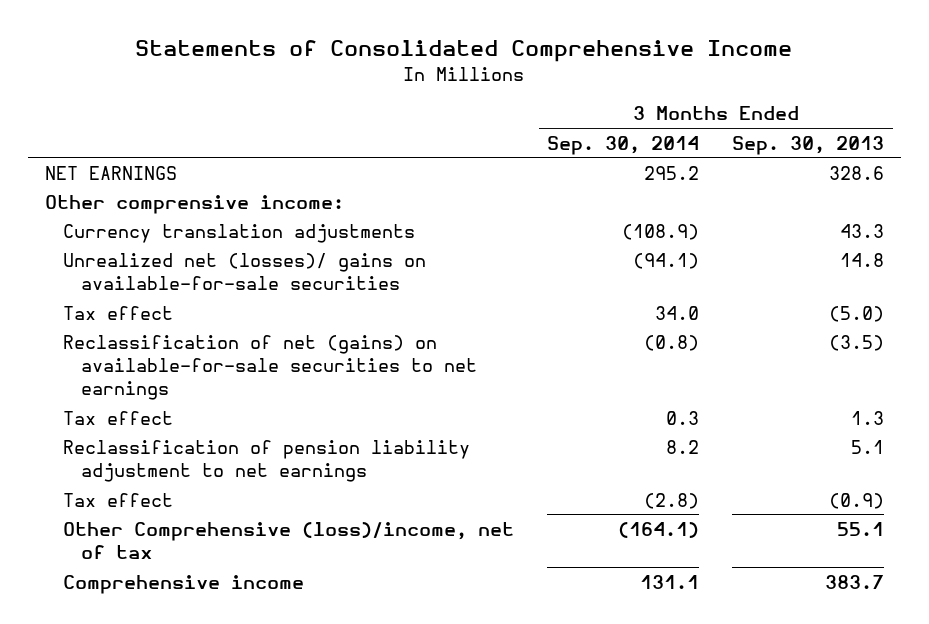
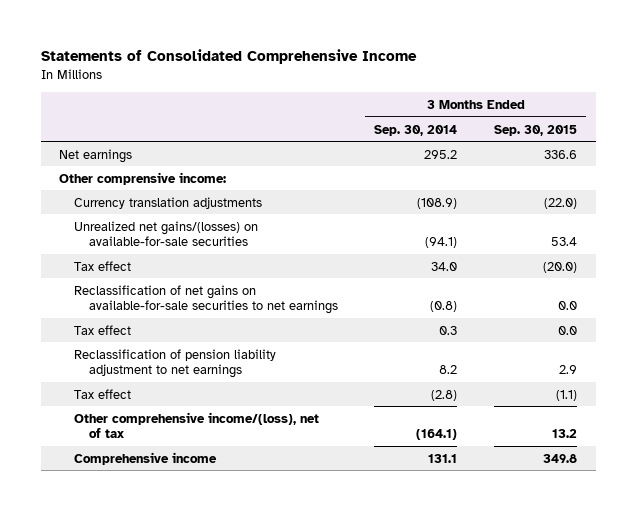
[732,135,885,155] Sep. 30, 2013 -> none
none -> [494,124,578,136] Sep. 30, 2015
[44,165,177,180] NET EARNINGS -> [59,148,133,163] Net earnings
[62,252,426,290] Unrealized net (losses)/ gains on available-for-sale securities -> [74,220,259,247] Unrealized net gains/(losses) on available-for-sale securities
[62,334,478,400] Reclassification of net (gains) on available-for-sale securities to net earnings -> [74,284,338,315] Reclassification of net gains on available-for-sale securities to net earnings
[62,521,514,559] Other Comprehensive (loss)/income, net of tax -> [74,411,320,439] Other comprehensive income/(loss), net of tax

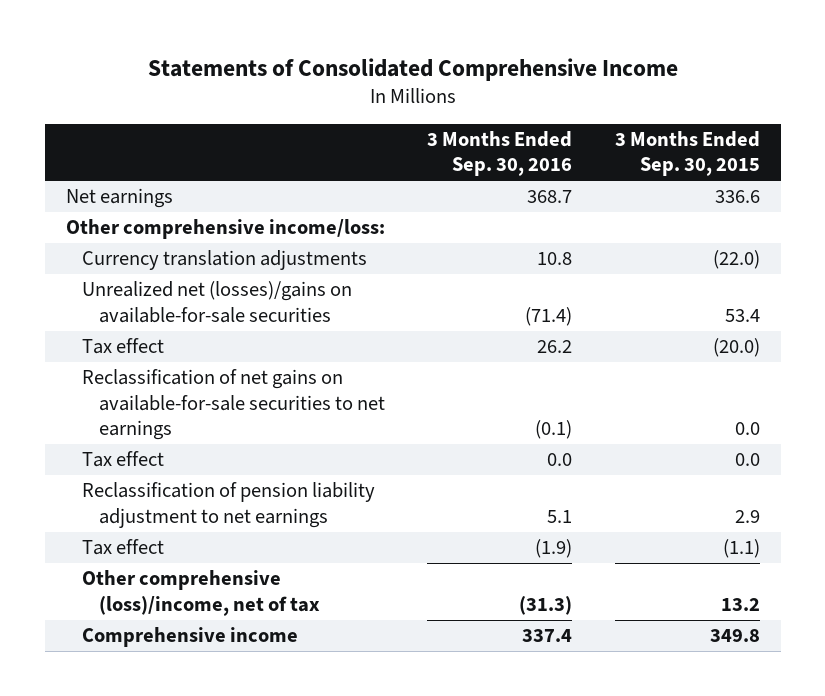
[374,124,458,136] Sep. 30, 2014 -> none
none -> [427,131,573,177] 3 Months Ended Sep. 30, 2016
[59,171,227,185] Other comprensive income: -> [65,219,385,240] Other comprehensive income/loss:
[74,220,259,247] Unrealized net gains/(losses) on available-for-sale securities -> [82,281,353,323] Unrealized net (losses)/gains on available-for-sale securities
[74,411,320,439] Other comprehensive income/(loss), net of tax -> [82,570,321,616] Other comprehensive (loss)/income, net of tax

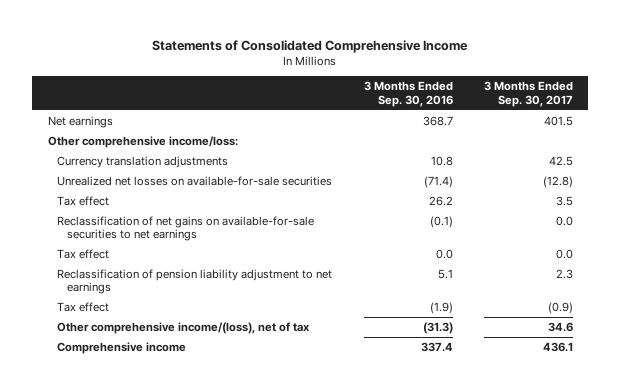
[614,131,760,177] 3 Months Ended Sep. 30, 2015 -> none
none -> [483,81,573,107] 3 Months Ended Sep. 30, 2017
[82,281,353,323] Unrealized net (losses)/gains on available-for-sale securities -> [57,175,333,186] Unrealized net losses on available-for-sale securities
[82,570,321,616] Other comprehensive (loss)/income, net of tax -> [57,321,311,334] Other comprehensive income/(loss), net of tax

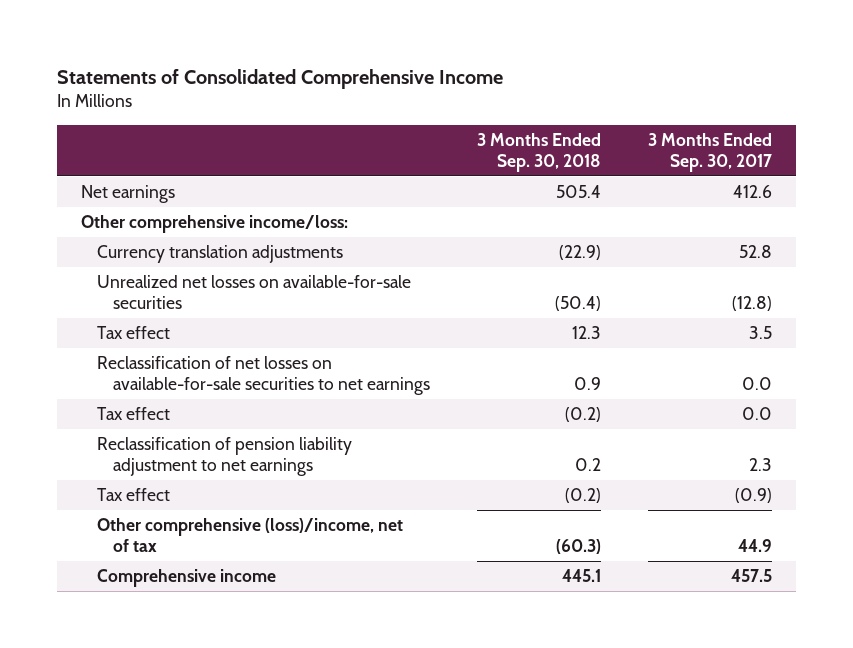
[363,81,453,107] 3 Months Ended Sep. 30, 2016 -> none
none -> [477,133,602,172] 3 Months Ended Sep. 30, 2018
[543,115,573,126] 401.5 -> [733,185,773,199] 412.6
[548,155,573,166] 42.5 -> [739,245,773,259] 52.8
[57,215,315,242] Reclassification of net gains on available-for-sale securities to net earnings -> [96,356,431,395] Reclassification of net losses on available-for-sale securities to net earnings
[57,321,311,334] Other comprehensive income/(loss), net of tax -> [96,518,403,552] Other comprehensive (loss)/income, net of tax
[547,321,573,332] 34.6 -> [738,538,773,552] 44.9
[542,341,573,352] 436.1 -> [731,569,773,583] 457.5

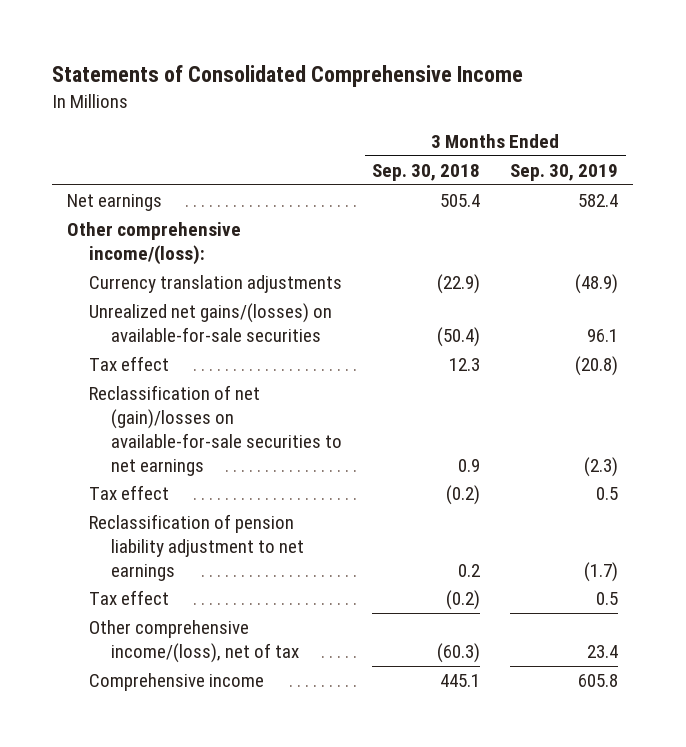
[648,133,773,172] 3 Months Ended Sep. 30, 2017 -> none
none -> [510,163,619,181] Sep. 30, 2019
[80,215,348,234] Other comprehensive income/loss: -> [67,222,242,265] Other comprehensive income/(loss):
[96,275,411,309] Unrealized net losses on available-for-sale securities -> [89,303,333,342] Unrealized net gains/(losses) on available-for-sale securities
[96,356,431,395] Reclassification of net losses on available-for-sale securities to net earnings -> [89,385,343,476] Reclassification of net (gain)/losses on available-for-sale securities to net earnings
[96,518,403,552] Other comprehensive (loss)/income, net of tax -> [89,620,300,663] Other comprehensive income/(loss), net of tax

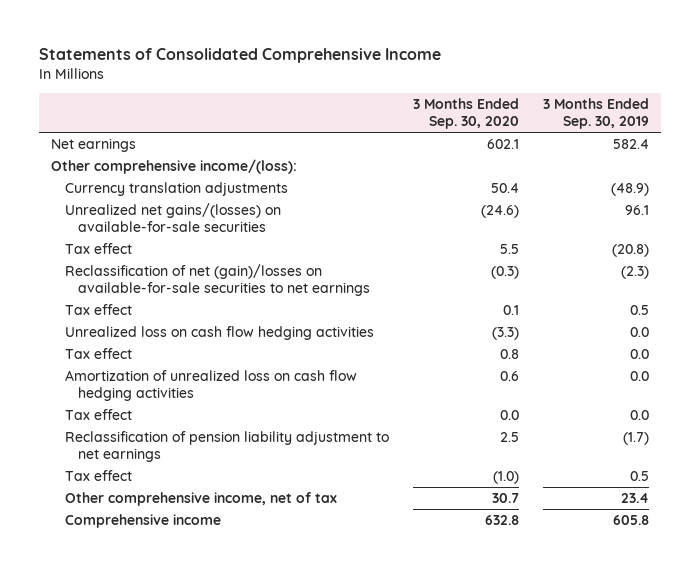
[372,163,481,181] Sep. 30, 2018 -> none
none -> [412,97,519,129] 3 Months Ended Sep. 30, 2020
none -> [64,325,374,340] Unrealized loss on cash flow hedging activities
none -> [64,347,132,359] Tax effect
none -> [64,369,357,402] Amortization of unrealized loss on cash flow hedging activities
none -> [64,408,132,420] Tax effect
[89,620,300,663] Other comprehensive income/(loss), net of tax -> [64,491,337,506] Other comprehensive income, net of tax

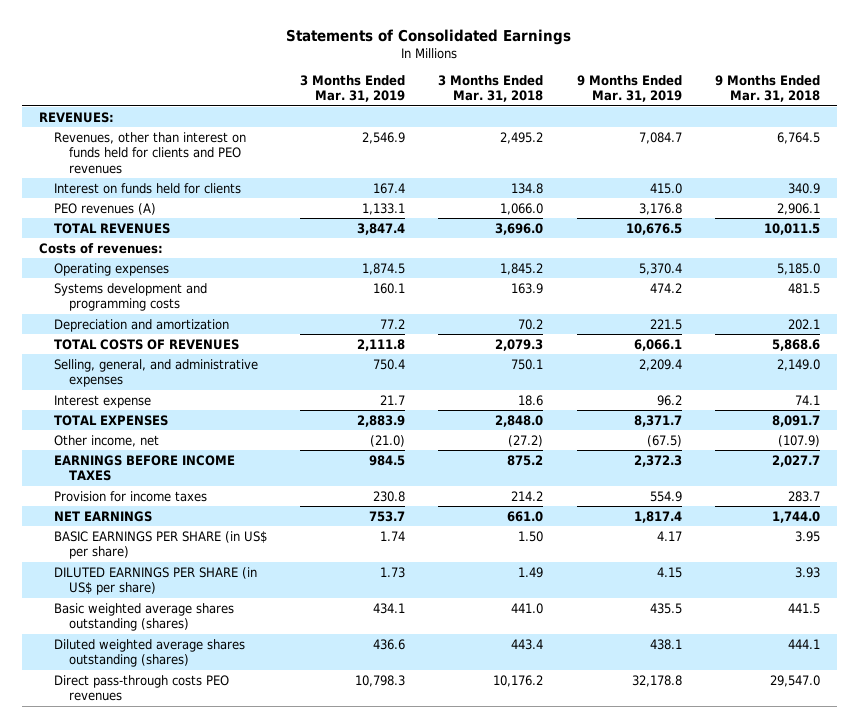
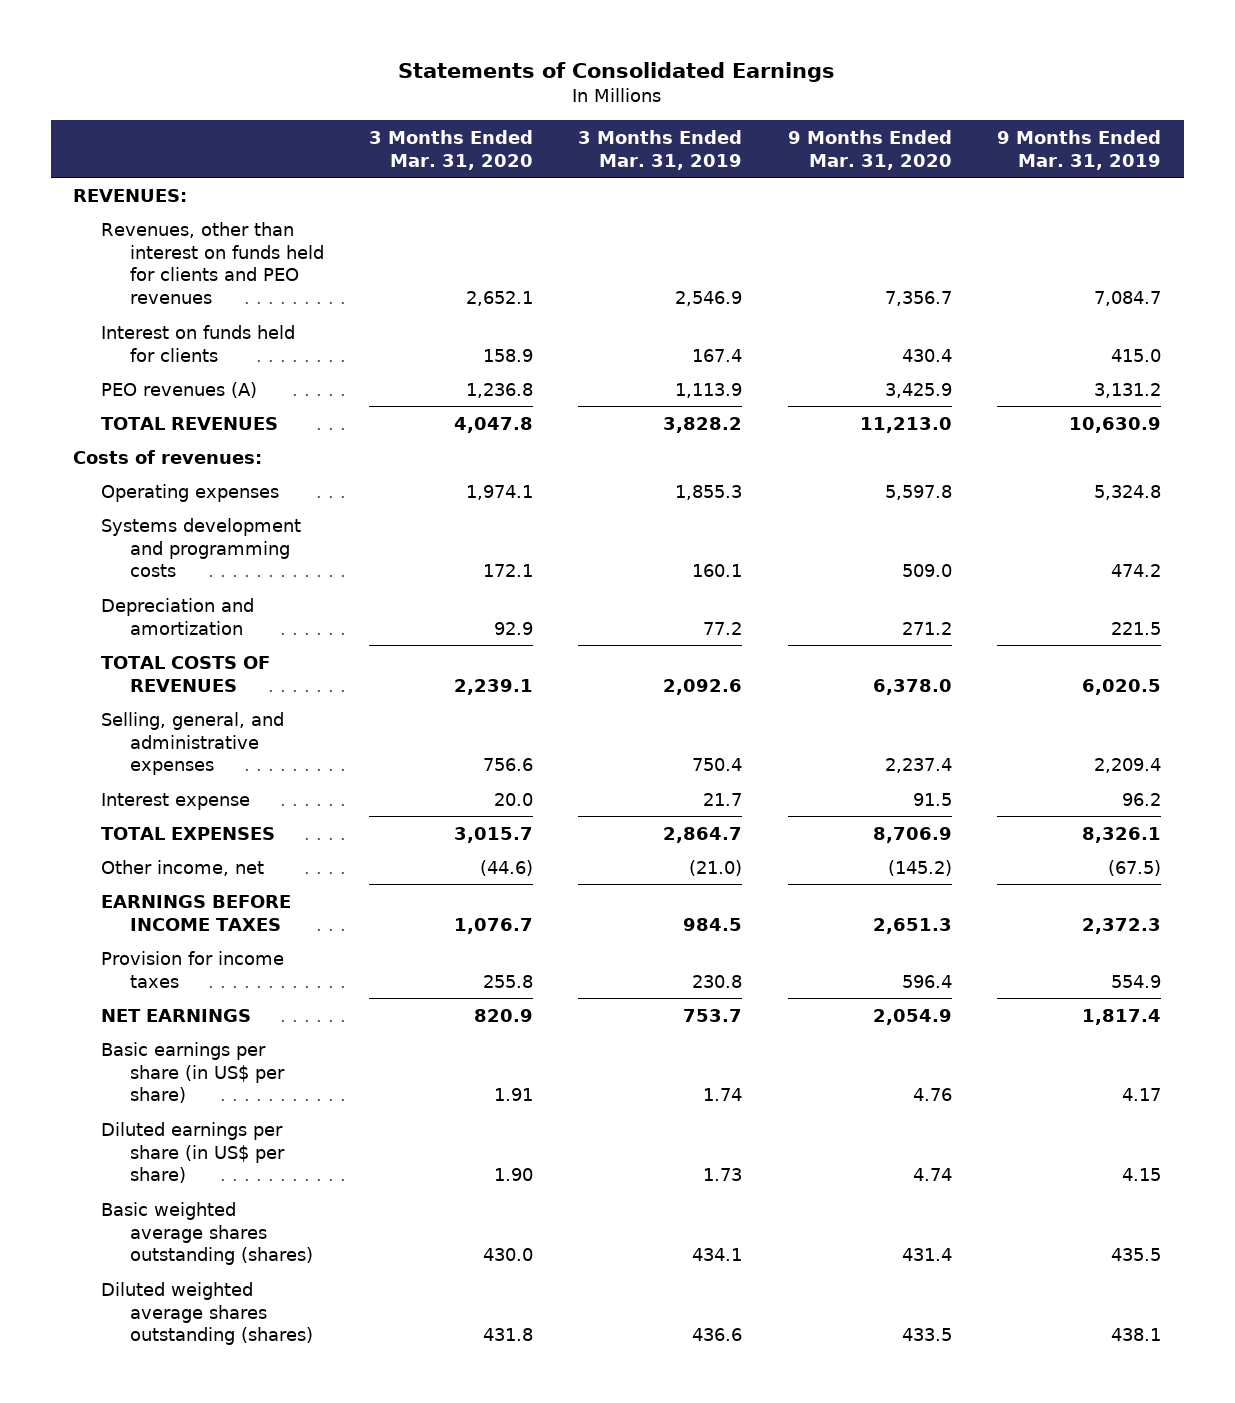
[438,74,544,103] 3 Months Ended Mar. 31, 2018 -> none
[715,74,821,103] 9 Months Ended Mar. 31, 2018 -> none
none -> [368,129,533,170] 3 Months Ended Mar. 31, 2020
none -> [787,129,952,170] 9 Months Ended Mar. 31, 2020
[361,202,405,215] 1,133.1 -> [675,382,743,398] 1,113.9
[638,202,682,215] 3,176.8 -> [1094,382,1162,398] 3,131.2
[356,222,405,235] 3,847.4 -> [663,416,743,433] 3,828.2
[625,222,682,235] 10,676.5 -> [1069,416,1162,433] 10,630.9
[361,262,405,275] 1,874.5 -> [675,484,743,500] 1,855.3
[638,262,682,275] 5,370.4 -> [1094,484,1162,500] 5,324.8
[356,338,405,351] 2,111.8 -> [663,678,743,695] 2,092.6
[633,338,682,351] 6,066.1 -> [1082,678,1162,695] 6,020.5
[356,414,405,427] 2,883.9 -> [663,826,743,843] 2,864.7
[633,414,682,427] 8,371.7 -> [1082,826,1162,843] 8,326.1
[53,530,267,560] BASIC EARNINGS PER SHARE (in US$ per share) -> [101,1041,285,1104] Basic earnings per share (in US$ per share)
[53,566,257,596] DILUTED EARNINGS PER SHARE (in US$ per share) -> [101,1121,285,1184] Diluted earnings per share (in US$ per share)
[53,674,229,702] Direct pass-through costs PEO revenues -> none

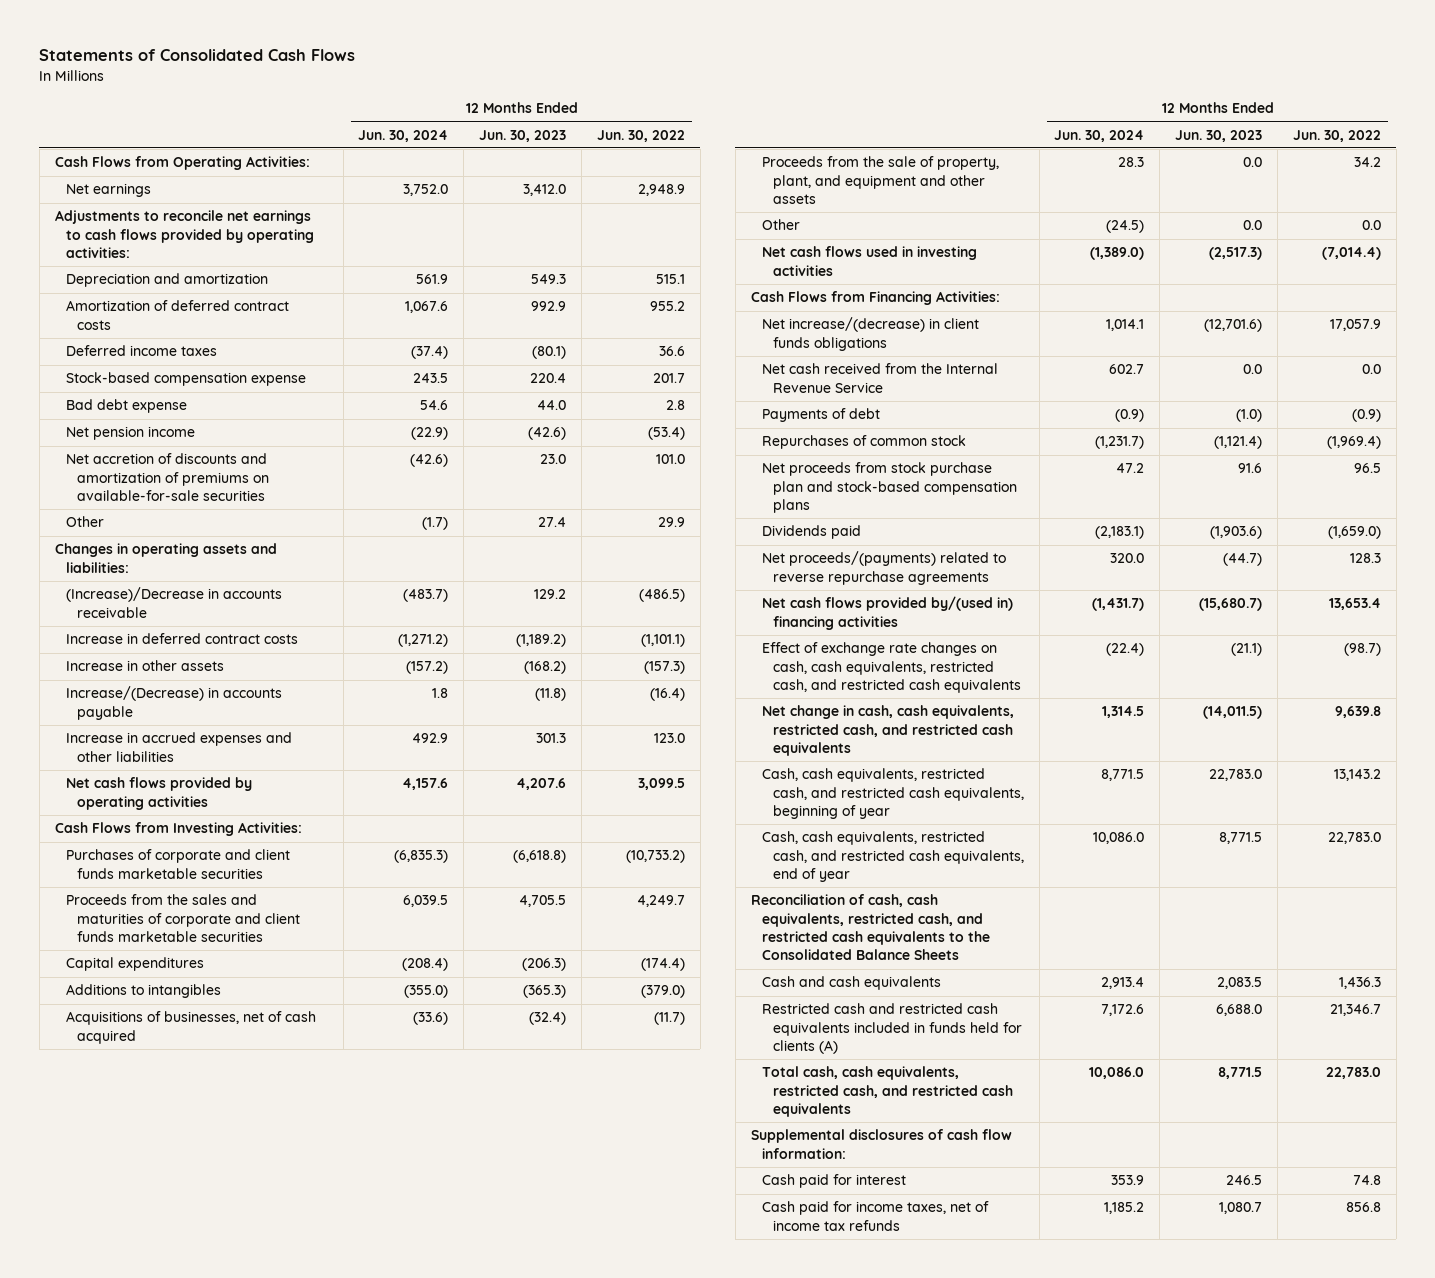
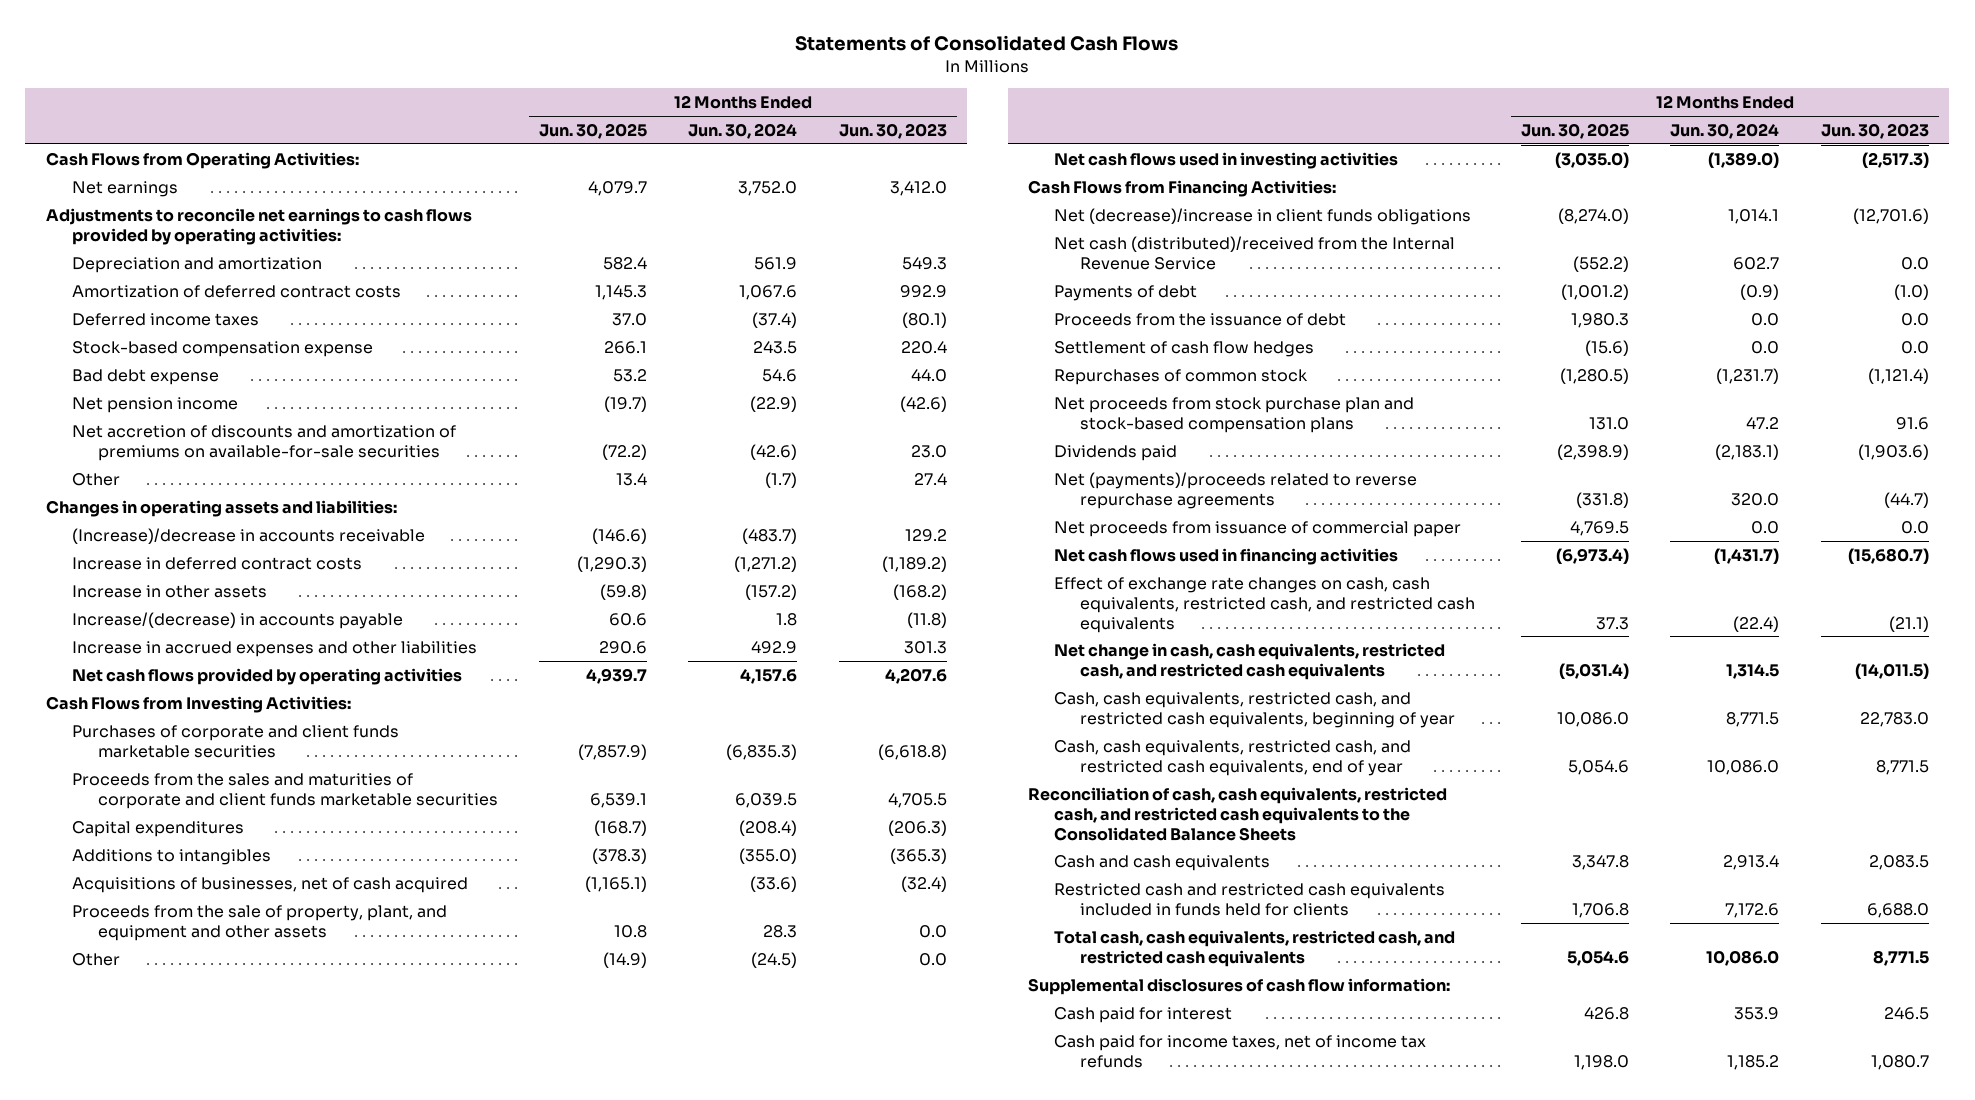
[596,129,685,142] Jun. 30, 2022 -> none
none -> [538,122,647,139] Jun. 30, 2025
[65,587,282,618] (Increase)/Decrease in accounts receivable -> [71,527,425,544] (Increase)/decrease in accounts receivable
[65,686,282,720] Increase/(Decrease) in accounts payable -> [71,611,403,629] Increase/(decrease) in accounts payable
[761,317,979,351] Net increase/(decrease) in client funds obligations -> [1054,207,1472,225] Net (decrease)/increase in client funds obligations
[761,363,998,393] Net cash received from the Internal Revenue Service -> [1054,235,1456,270] Net cash (distributed)/received from the Internal Revenue Service
none -> [1054,312,1347,326] Proceeds from the issuance of debt
none -> [1054,340,1315,357] Settlement of cash flow hedges
[761,551,1006,585] Net proceeds/(payments) related to reverse repurchase agreements -> [1054,471,1418,509] Net (payments)/proceeds related to reverse repurchase agreements
none -> [1054,520,1462,537] Net proceeds from issuance of commercial paper
[761,596,1013,630] Net cash flows provided by/(used in) financing activities -> [1054,547,1399,565] Net cash flows used in financing activities
[761,1003,1022,1055] Restricted cash and restricted cash equivalents included in funds held for clients (A) -> [1054,882,1446,916] Restricted cash and restricted cash equivalents included in funds held for clients

